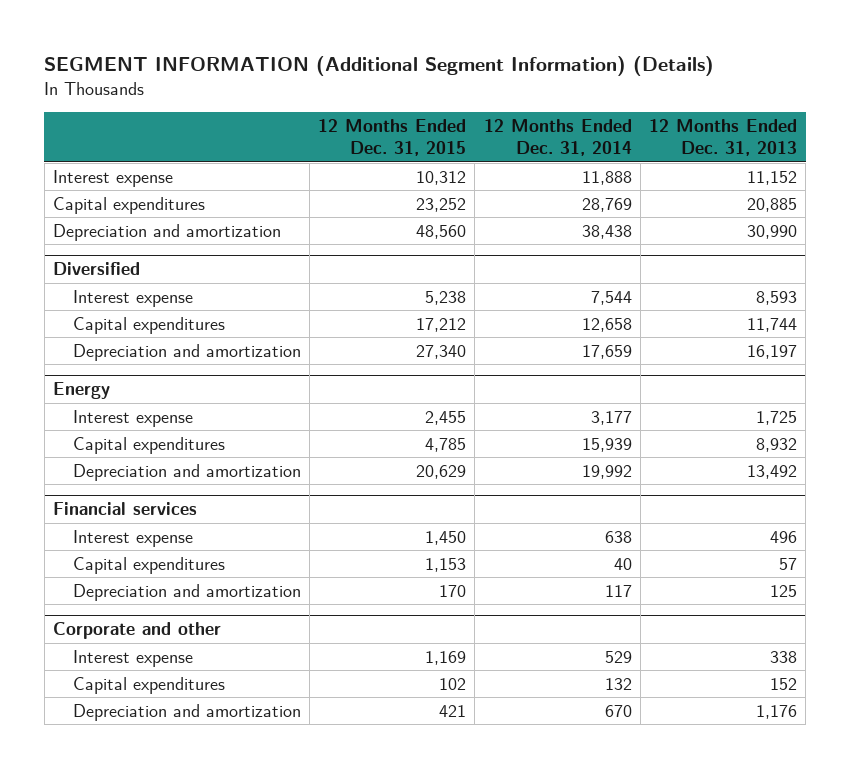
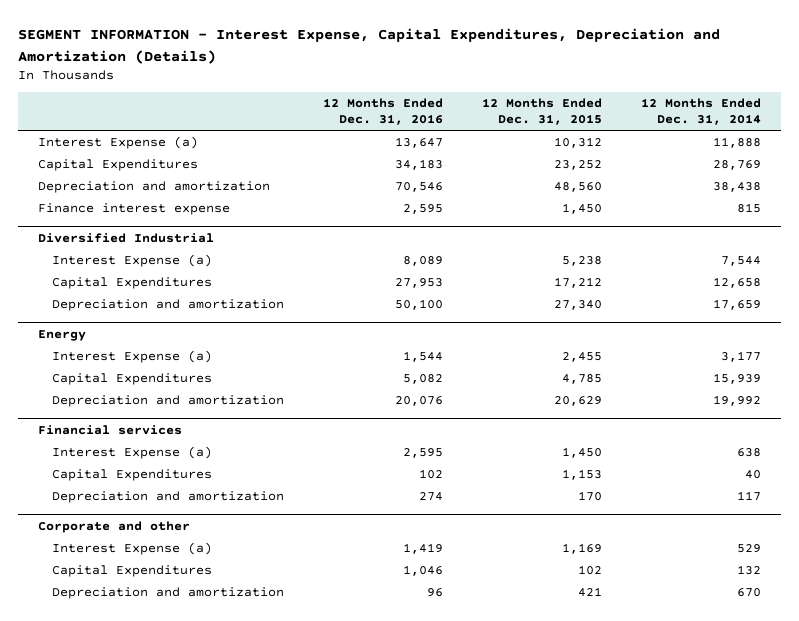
[44,56,715,77] SEGMENT INFORMATION (Additional Segment Information) (Details) -> [18,28,721,64] SEGMENT INFORMATION - Interest Expense, Capital Expenditures, Depreciation and Amortization (Details)
[649,118,798,156] 12 Months Ended Dec. 31, 2013 -> none
none -> [322,98,443,126] 12 Months Ended Dec. 31, 2016
[53,169,174,187] Interest expense -> [38,135,199,149] Interest Expense (a)
[53,196,206,214] Capital expenditures -> [38,158,199,171] Capital Expenditures
none -> [38,202,231,215] Finance interest expense
[53,261,141,275] Diversified -> [38,232,215,243] Diversified Industrial
[72,289,193,307] Interest expense -> [51,253,212,267] Interest Expense (a)
[72,316,225,334] Capital expenditures -> [51,276,212,289] Capital Expenditures
[72,409,193,427] Interest expense -> [51,349,212,363] Interest Expense (a)
[72,436,225,454] Capital expenditures -> [51,372,212,385] Capital Expenditures
[72,529,193,547] Interest expense -> [51,445,212,459] Interest Expense (a)
[72,556,225,574] Capital expenditures -> [51,468,212,481] Capital Expenditures
[72,649,193,667] Interest expense -> [51,541,212,555] Interest Expense (a)
[72,676,225,694] Capital expenditures -> [51,564,212,577] Capital Expenditures

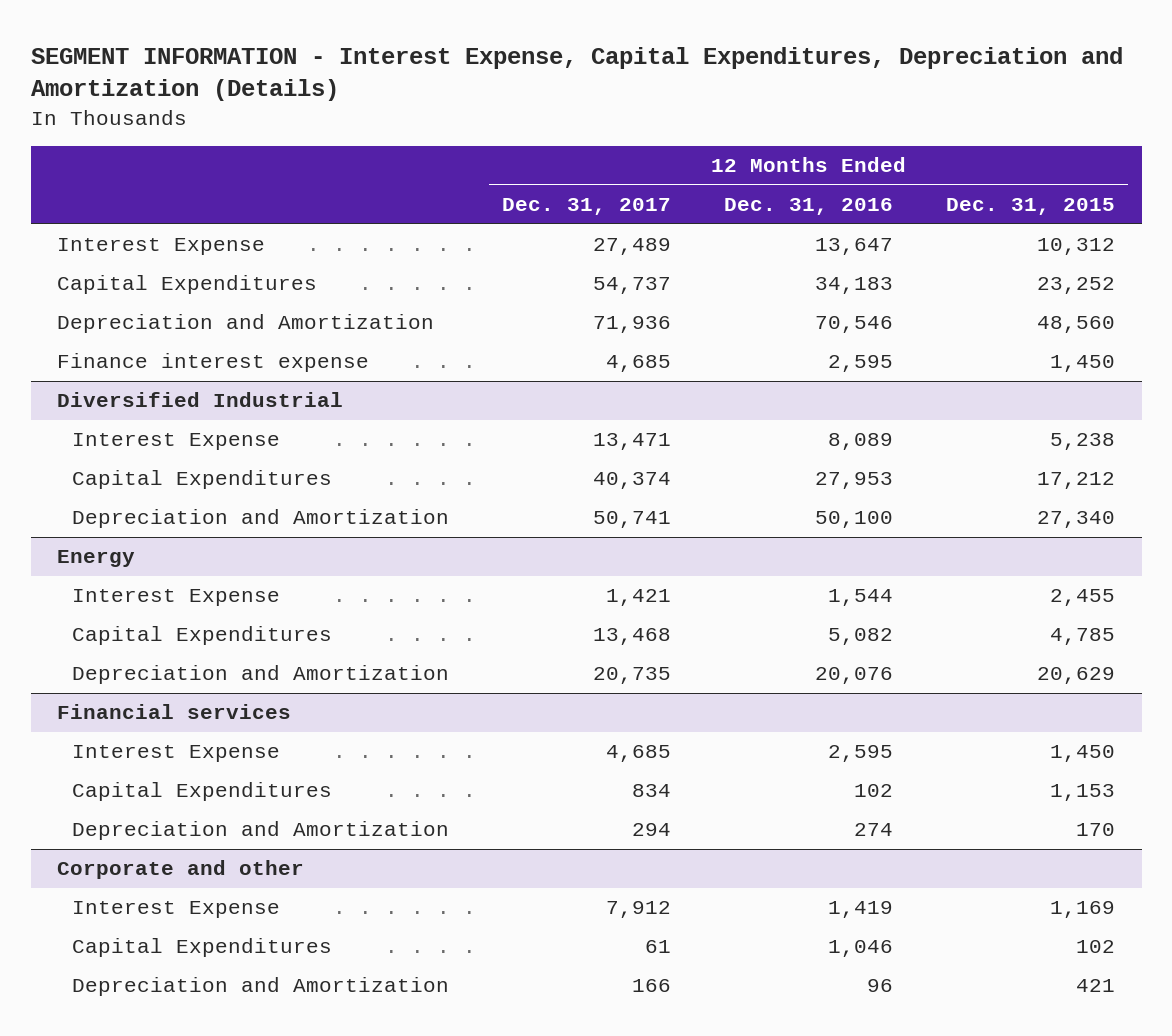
[641,98,762,126] 12 Months Ended Dec. 31, 2014 -> none
none -> [502,198,672,216] Dec. 31, 2017
[38,135,199,149] Interest Expense (a) -> [57,238,266,256] Interest Expense
[38,180,271,193] Depreciation and amortization -> [57,314,435,334] Depreciation and Amortization
[51,253,212,267] Interest Expense (a) -> [72,433,281,451] Interest Expense
[51,298,284,311] Depreciation and amortization -> [72,509,450,529] Depreciation and Amortization
[51,349,212,363] Interest Expense (a) -> [72,589,281,607] Interest Expense
[51,394,284,407] Depreciation and amortization -> [72,665,450,685] Depreciation and Amortization
[51,445,212,459] Interest Expense (a) -> [72,745,281,763] Interest Expense
[51,490,284,503] Depreciation and amortization -> [72,821,450,841] Depreciation and Amortization
[51,541,212,555] Interest Expense (a) -> [72,901,281,919] Interest Expense
[51,586,284,599] Depreciation and amortization -> [72,977,450,997] Depreciation and Amortization

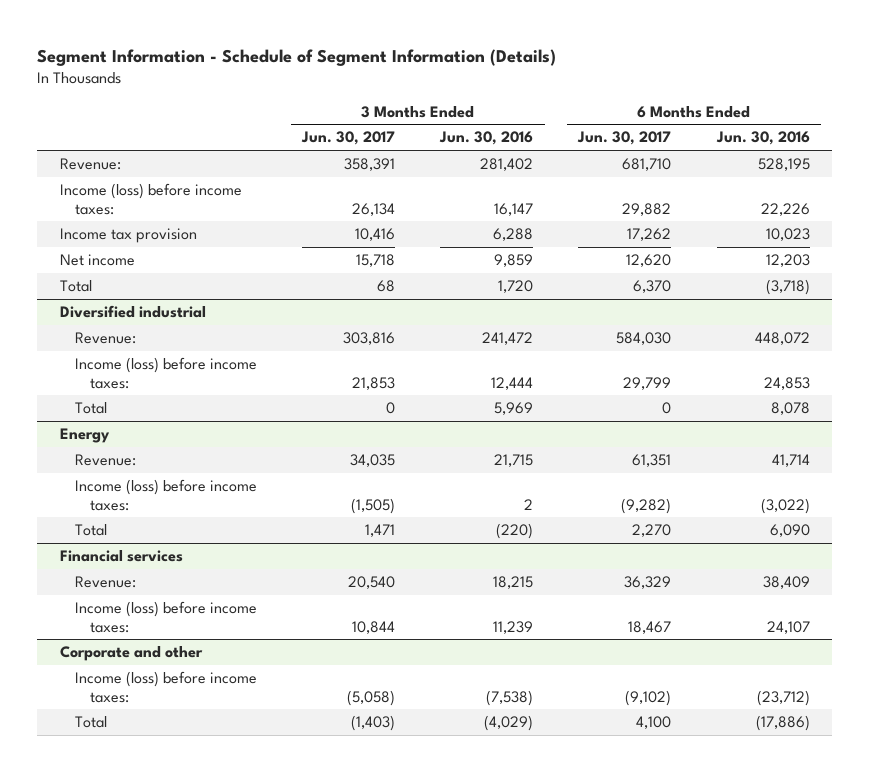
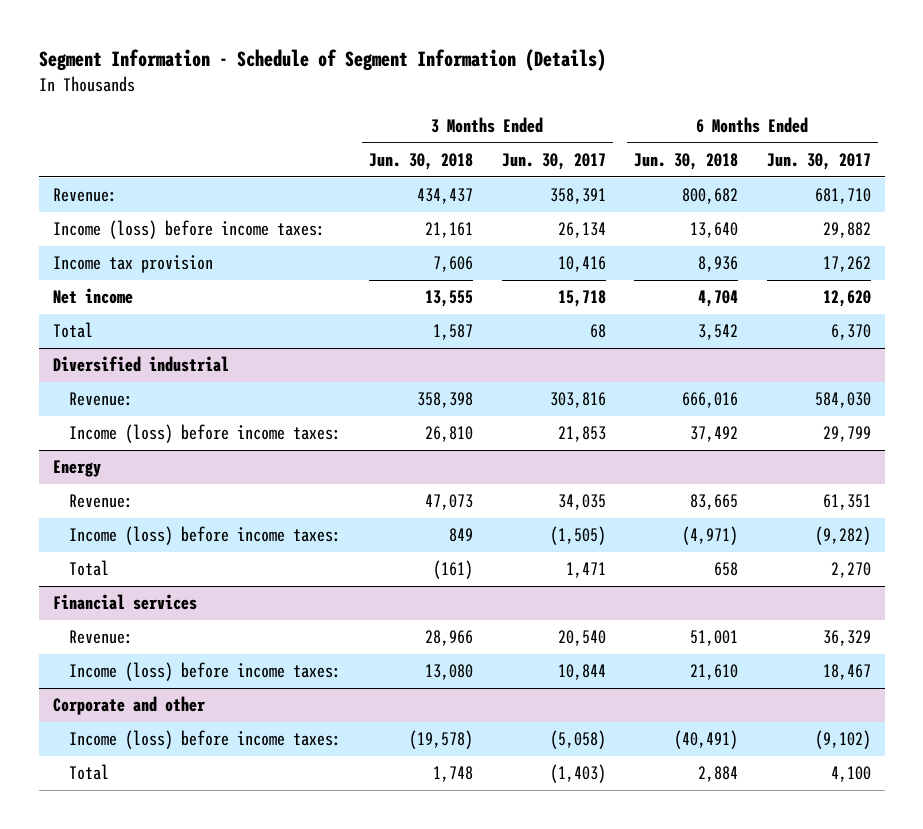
[439,131,534,146] Jun. 30, 2016 -> none
[715,131,810,146] Jun. 30, 2016 -> none
none -> [369,152,474,170] Jun. 30, 2018
none -> [634,152,739,170] Jun. 30, 2018
[75,402,108,415] Total -> none

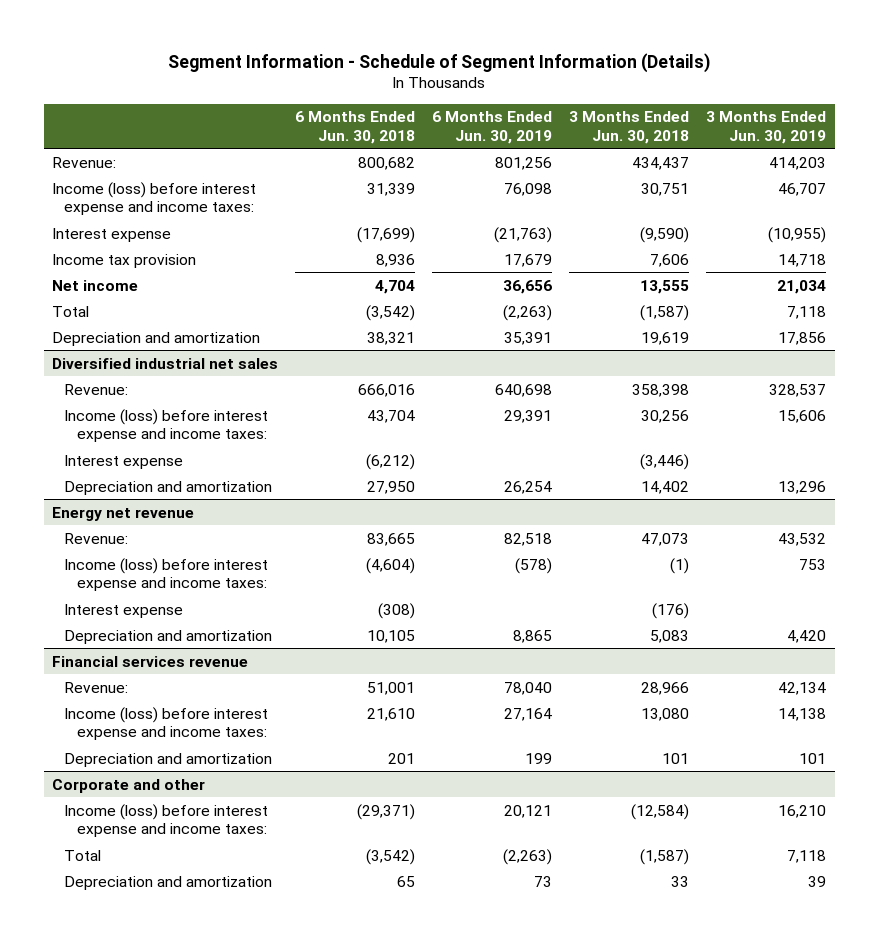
[501,152,606,170] Jun. 30, 2017 -> none
[766,152,871,170] Jun. 30, 2017 -> none
none -> [432,111,553,144] 6 Months Ended Jun. 30, 2019
none -> [706,111,827,144] 3 Months Ended Jun. 30, 2019
[52,220,325,240] Income (loss) before income taxes: -> [52,181,257,215] Income (loss) before interest expense and income taxes:
[425,222,474,239] 21,161 -> [641,182,690,196] 30,751
[690,222,739,239] 13,640 -> [367,182,416,196] 31,339
none -> [52,227,172,242] Interest expense
[433,324,474,341] 1,587 -> [640,304,690,321] (1,587)
[698,324,739,341] 3,542 -> [366,304,416,321] (3,542)
none -> [52,331,261,346] Depreciation and amortization
[52,356,229,373] Diversified industrial -> [52,357,279,369] Diversified industrial net sales
[68,424,341,444] Income (loss) before income taxes: -> [64,408,269,442] Income (loss) before interest expense and income taxes:
[425,426,474,443] 26,810 -> [641,409,690,423] 30,256
[690,426,739,443] 37,492 -> [367,409,416,423] 43,704
none -> [64,454,184,469] Interest expense
none -> [64,480,273,495] Depreciation and amortization
[52,460,101,478] Energy -> [52,506,195,521] Energy net revenue
[68,560,109,577] Total -> none
[68,526,341,546] Income (loss) before income taxes: -> [64,557,269,591] Income (loss) before interest expense and income taxes:
[449,528,474,543] 849 -> [670,557,690,574] (1)
[682,526,739,546] (4,971) -> [366,557,416,574] (4,604)
none -> [64,603,184,618] Interest expense
none -> [64,629,273,644] Depreciation and amortization
[52,594,197,611] Financial services -> [52,655,249,667] Financial services revenue
[68,662,341,682] Income (loss) before income taxes: -> [64,706,269,740] Income (loss) before interest expense and income taxes:
none -> [64,752,273,767] Depreciation and amortization
[68,730,341,750] Income (loss) before income taxes: -> [64,803,269,837] Income (loss) before interest expense and income taxes:
[409,730,474,750] (19,578) -> [631,803,690,820] (12,584)
[674,730,739,750] (40,491) -> [357,803,416,820] (29,371)
[433,766,474,783] 1,748 -> [640,848,690,865] (1,587)
[698,766,739,783] 2,884 -> [366,848,416,865] (3,542)
none -> [64,875,273,890] Depreciation and amortization

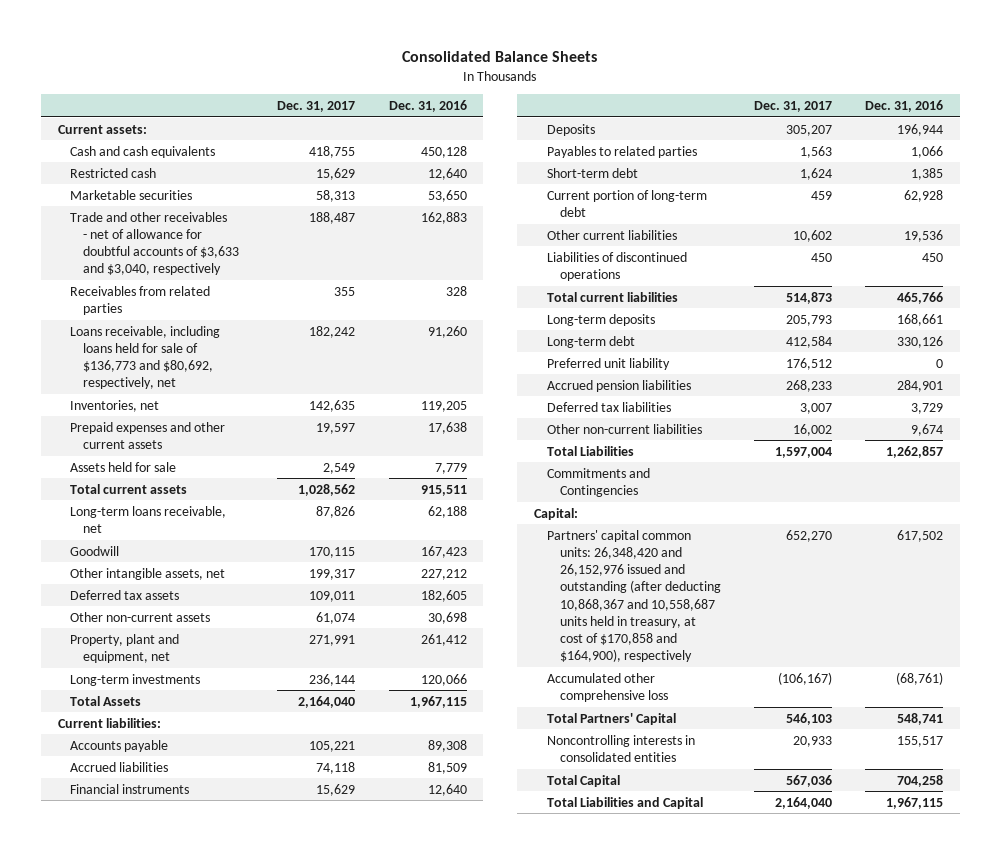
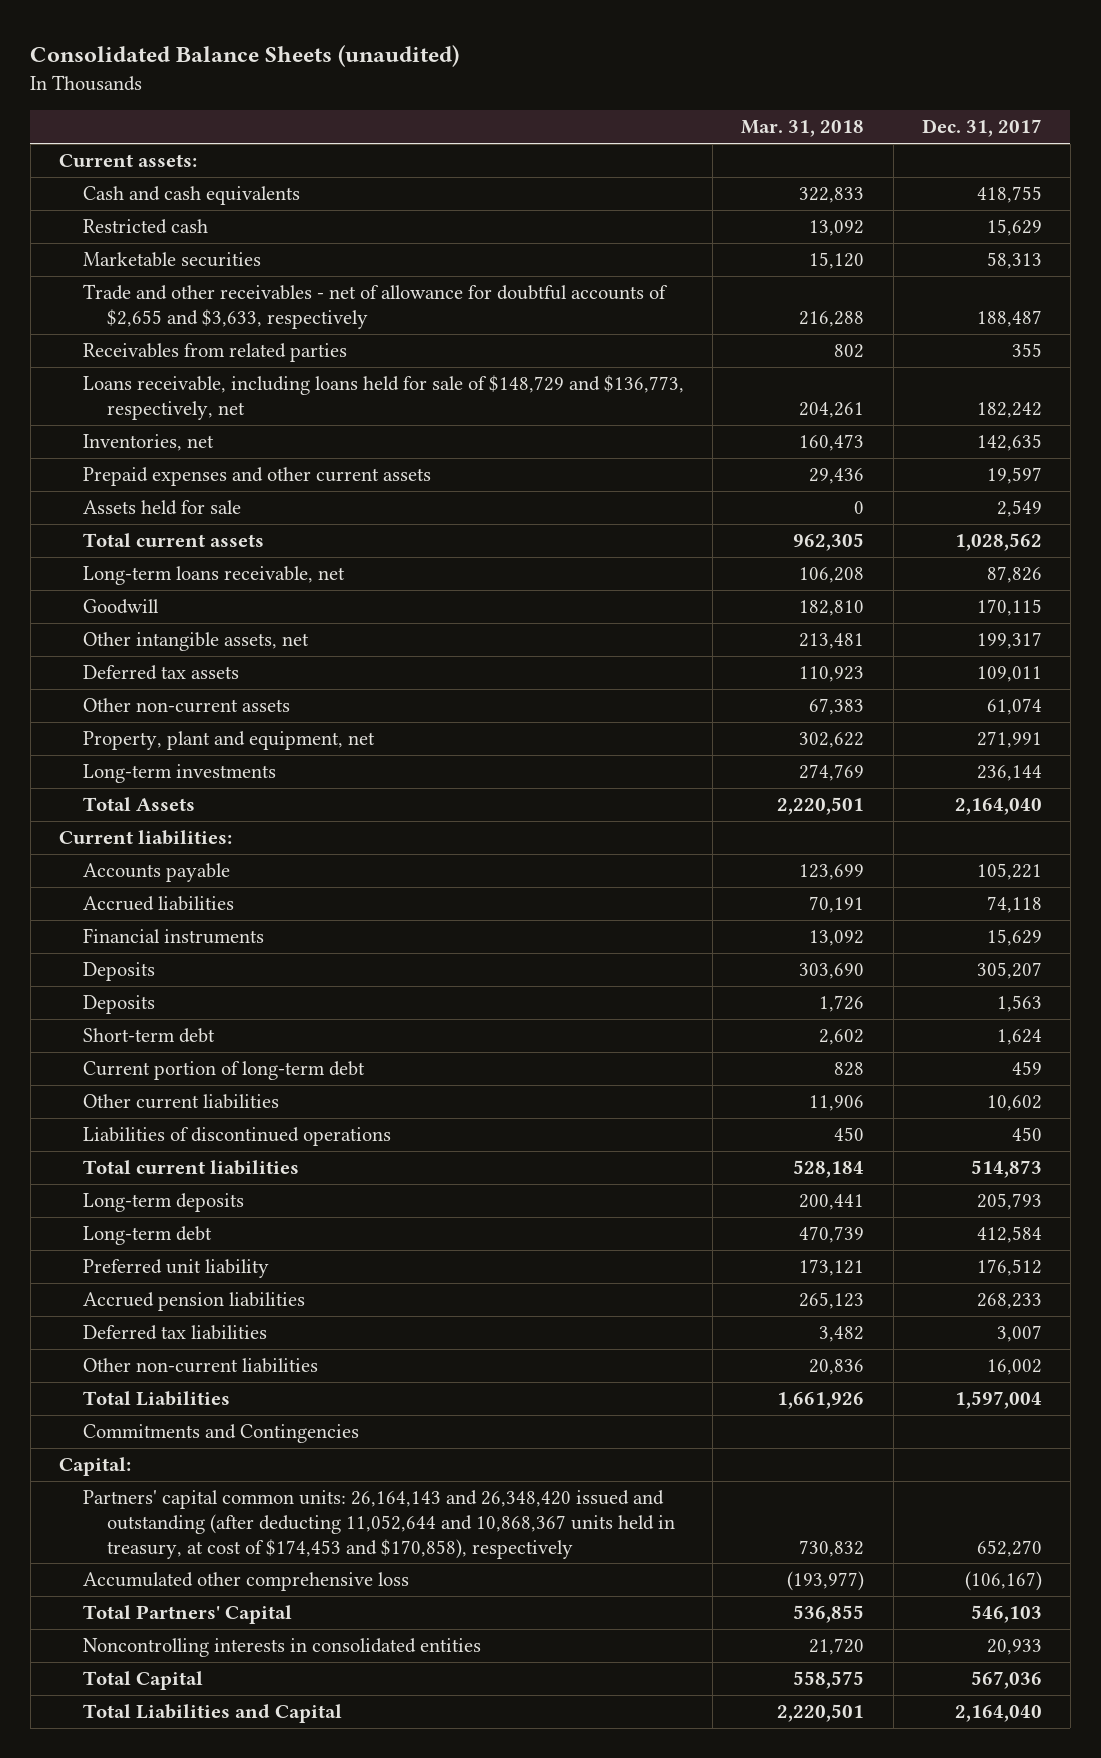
[402,51,598,63] Consolidated Balance Sheets -> [30,45,460,68] Consolidated Balance Sheets (unaudited)
[388,99,467,112] Dec. 31, 2016 -> none
none -> [741,120,865,138] Mar. 31, 2018
[70,211,240,276] Trade and other receivables - net of allowance for doubtful accounts of $3,633 and $3,040, respectively -> [83,284,669,329] Trade and other receivables - net of allowance for doubtful accounts of $2,655 and $3,633, respectively
[70,325,221,390] Loans receivable, including loans held for sale of $136,773 and $80,692, respectively, net -> [83,375,685,420] Loans receivable, including loans held for sale of $148,729 and $136,773, respectively, net
[546,145,697,158] Payables to related parties -> [83,995,156,1015] Deposits
[546,529,721,663] Partners' capital common units: 26,348,420 and 26,152,976 issued and outstanding (after deducting 10,868,367 and 10,558,687 units held in treasury, at cost of $170,858 and $164,900), respectively -> [83,1490,676,1559] Partners' capital common units: 26,164,143 and 26,348,420 issued and outstanding (after deducting 11,052,644 and 10,868,367 units held in treasury, at cost of $174,453 and $170,858), respectively

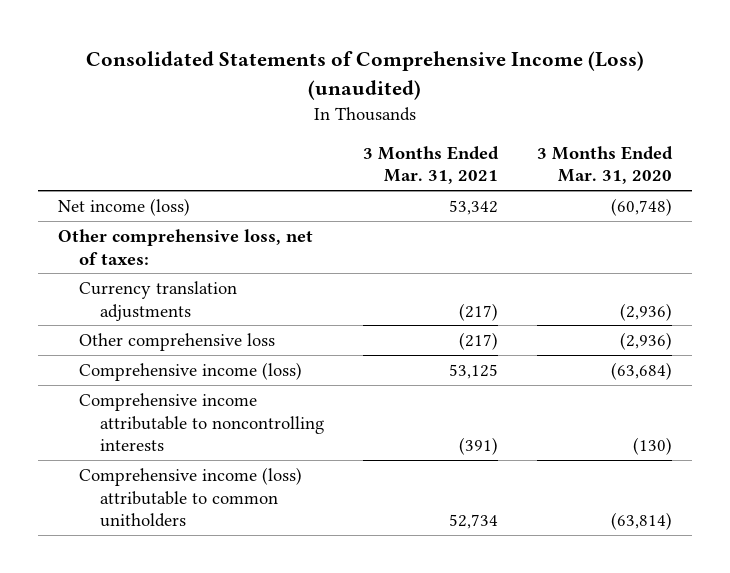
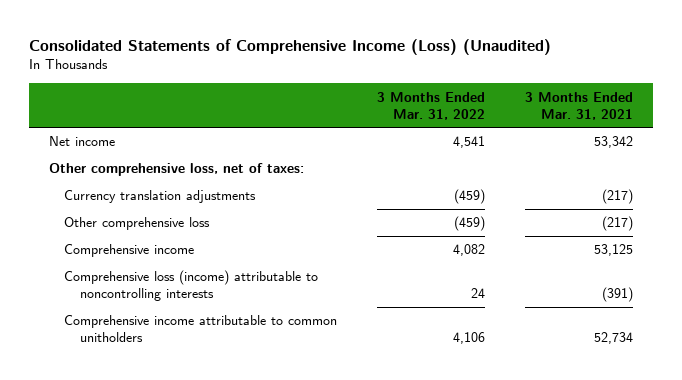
[85,51,644,100] Consolidated Statements of Comprehensive Income (Loss) (unaudited) -> [29,38,552,55] Consolidated Statements of Comprehensive Income (Loss) (Unaudited)
[537,145,674,185] 3 Months Ended Mar. 31, 2020 -> none
none -> [377,91,486,120] 3 Months Ended Mar. 31, 2022
[57,197,190,216] Net income (loss) -> [49,136,116,147] Net income
[78,361,302,381] Comprehensive income (loss) -> [64,244,195,258] Comprehensive income
[78,392,325,452] Comprehensive income attributable to noncontrolling interests -> [64,270,319,302] Comprehensive loss (income) attributable to noncontrolling interests
[78,466,302,528] Comprehensive income (loss) attributable to common unitholders -> [64,315,338,343] Comprehensive income attributable to common unitholders

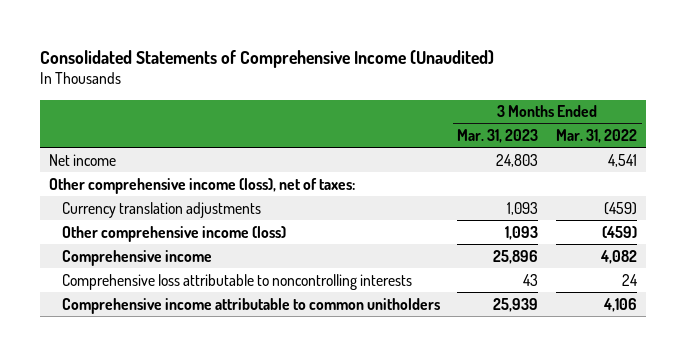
[29,38,552,55] Consolidated Statements of Comprehensive Income (Loss) (Unaudited) -> [39,49,494,68] Consolidated Statements of Comprehensive Income (Unaudited)
[524,91,633,120] 3 Months Ended Mar. 31, 2021 -> none
none -> [457,129,539,144] Mar. 31, 2023
[49,163,305,177] Other comprehensive loss, net of taxes: -> [48,177,355,194] Other comprehensive income (loss), net of taxes:
[64,217,211,231] Other comprehensive loss -> [61,225,286,242] Other comprehensive income (loss)
[64,270,319,302] Comprehensive loss (income) attributable to noncontrolling interests -> [61,273,412,290] Comprehensive loss attributable to noncontrolling interests

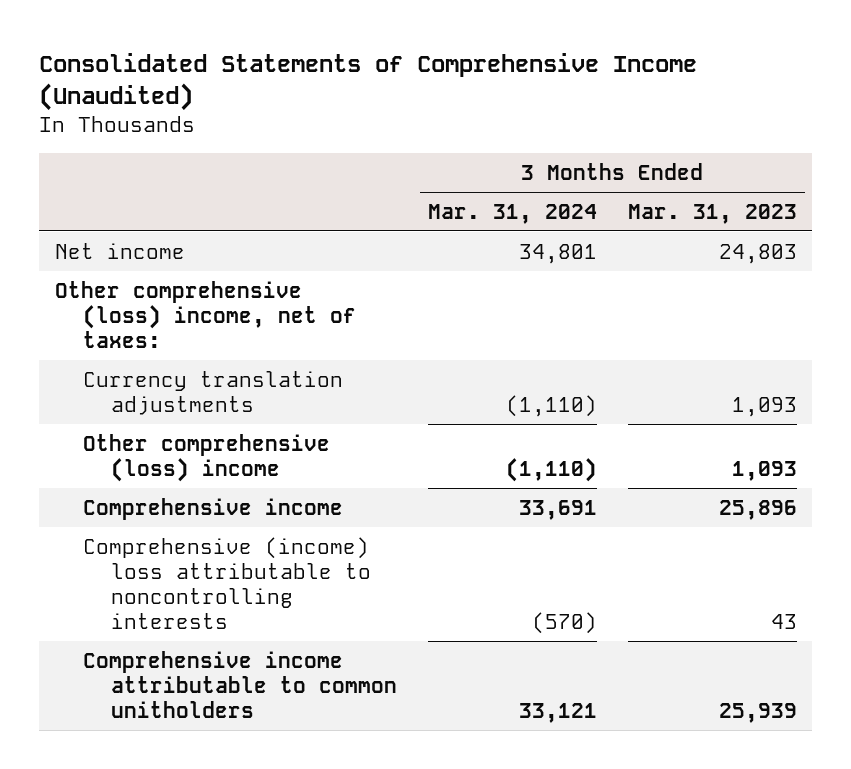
[556,129,638,144] Mar. 31, 2022 -> none
none -> [427,203,597,224] Mar. 31, 2024
[48,177,355,194] Other comprehensive income (loss), net of taxes: -> [54,280,356,349] Other comprehensive (loss) income, net of taxes:
[61,225,286,242] Other comprehensive income (loss) -> [82,433,330,482] Other comprehensive (loss) income
[61,273,412,290] Comprehensive loss attributable to noncontrolling interests -> [82,536,371,630] Comprehensive (income) loss attributable to noncontrolling interests

